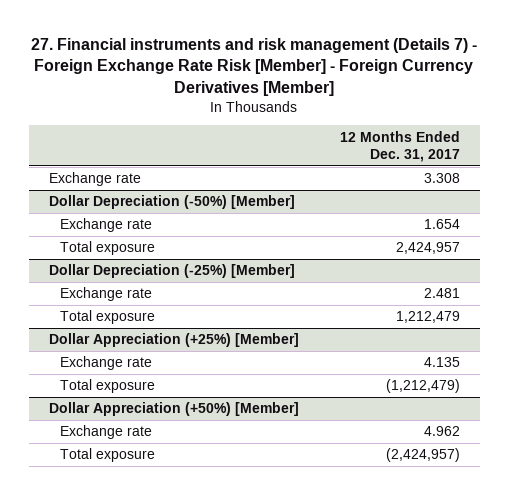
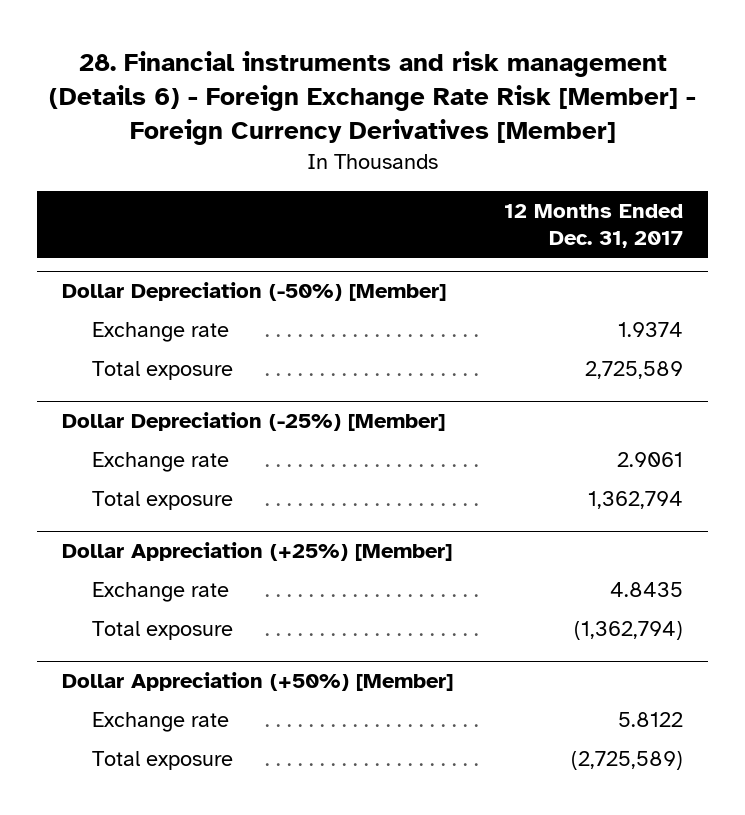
[31,38,478,96] 27. Financial instruments and risk management (Details 7) - Foreign Exchange Rate Risk [Member] - Foreign Currency Derivatives [Member] -> [48,50,696,146] 28. Financial instruments and risk management (Details 6) - Foreign Exchange Rate Risk [Member] - Foreign Currency Derivatives [Member]
[48,172,141,187] Exchange rate -> none
[423,219,460,230] 1.654 -> [617,322,683,338] 1.9374
[395,242,460,255] 2,424,957 -> [584,361,683,380] 2,725,589
[423,288,460,299] 2.481 -> [616,452,683,468] 2.9061
[395,311,460,324] 1,212,479 -> [587,491,683,510] 1,362,794
[423,357,460,368] 4.135 -> [609,582,683,598] 4.8435
[385,379,460,394] (1,212,479) -> [573,621,683,641] (1,362,794)
[423,426,460,437] 4.962 -> [617,712,683,728] 5.8122
[385,448,460,463] (2,424,957) -> [570,751,683,771] (2,725,589)

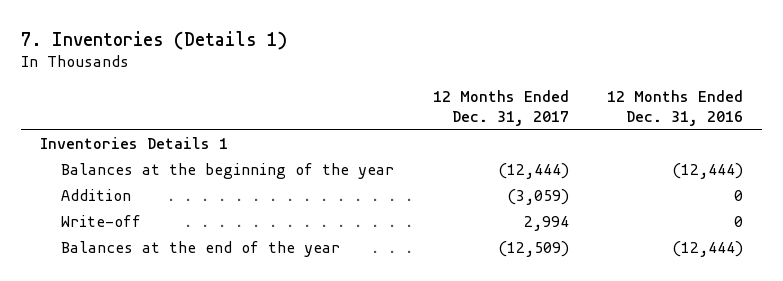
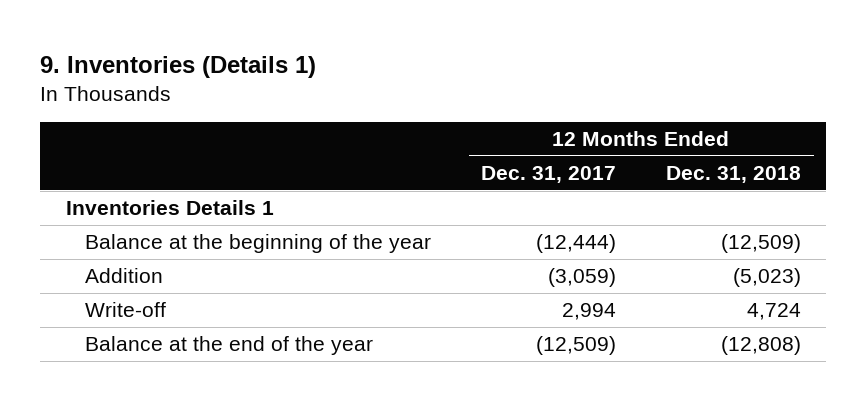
[20,30,287,50] 7. Inventories (Details 1) -> [40,55,317,78] 9. Inventories (Details 1)
[607,90,744,126] 12 Months Ended Dec. 31, 2016 -> none
none -> [666,166,802,184] Dec. 31, 2018
[61,162,395,179] Balances at the beginning of the year -> [84,234,431,254] Balance at the beginning of the year
[61,240,341,257] Balances at the end of the year -> [84,336,373,356] Balance at the end of the year

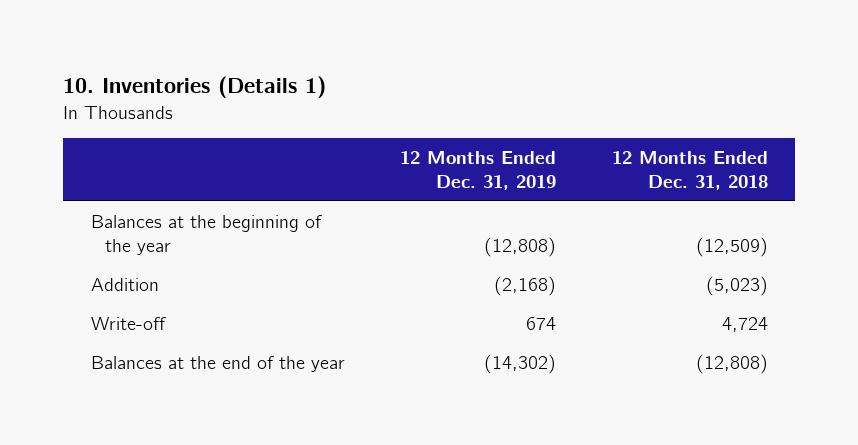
[40,55,317,78] 9. Inventories (Details 1) -> [63,75,327,98] 10. Inventories (Details 1)
[481,166,617,184] Dec. 31, 2017 -> none
none -> [400,151,557,190] 12 Months Ended Dec. 31, 2019
[65,200,274,216] Inventories Details 1 -> none
[84,234,431,254] Balance at the beginning of the year -> [90,215,322,256] Balances at the beginning of the year
[84,336,373,356] Balance at the end of the year -> [90,356,345,373] Balances at the end of the year

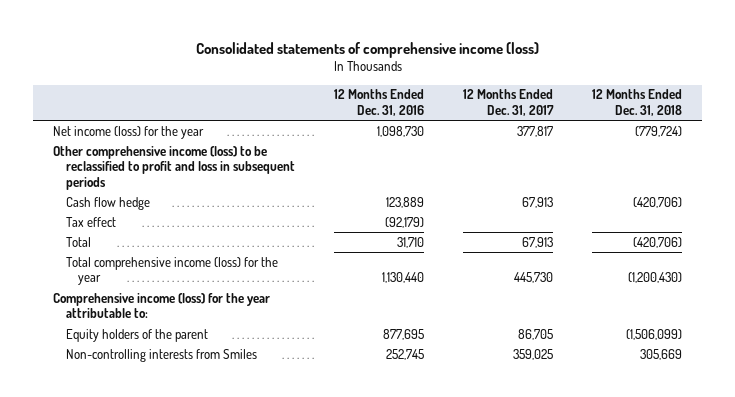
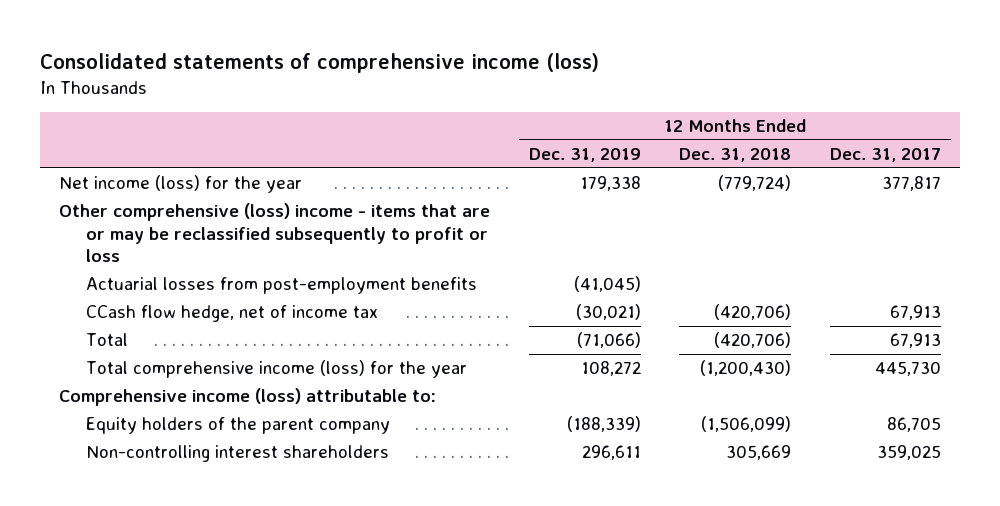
[333,89,424,116] 12 Months Ended Dec. 31, 2016 -> none
none -> [528,148,641,163] Dec. 31, 2019
[65,216,116,227] Tax effect -> none
[53,145,295,191] Other comprehensive income (loss) to be reclassified to profit and loss in subsequent periods -> [58,203,490,263] Other comprehensive (loss) income - items that are or may be reclassified subsequently to profit or loss
none -> [86,277,478,295] Actuarial losses from post-employment benefits
[65,196,150,210] Cash flow hedge -> [86,305,379,323] CCash flow hedge, net of income tax
[53,292,271,319] Comprehensive income (loss) for the year attributable to: -> [58,388,436,407] Comprehensive income (loss) attributable to:
[65,328,208,342] Equity holders of the parent -> [86,417,391,435] Equity holders of the parent company
[65,348,257,362] Non-controlling interests from Smiles -> [86,445,390,463] Non-controlling interest shareholders

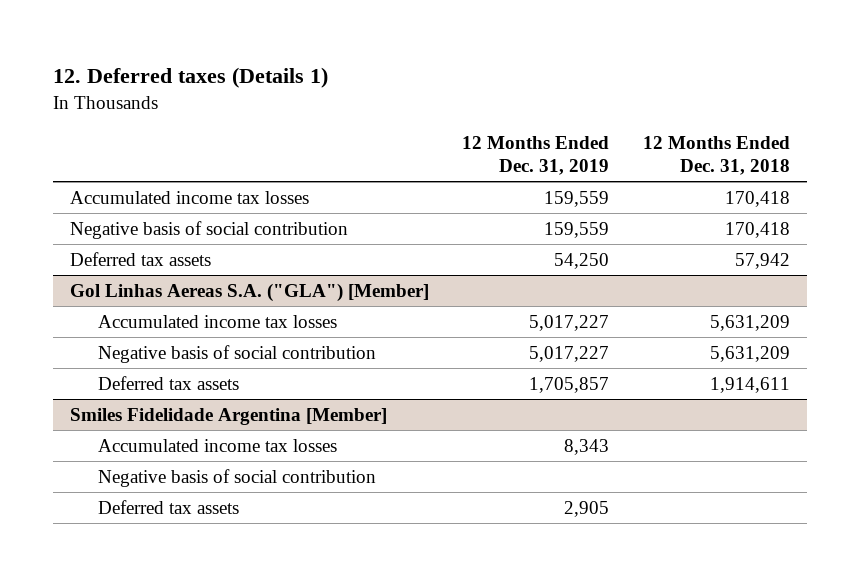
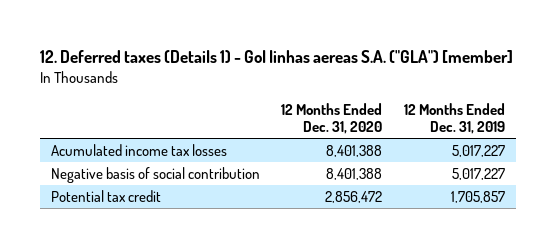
[52,66,328,88] 12. Deferred taxes (Details 1) -> [40,49,514,63] 12. Deferred taxes (Details 1) - Gol linhas aereas S.A. ("GLA") [member]
[642,136,790,176] 12 Months Ended Dec. 31, 2018 -> none
none -> [281,102,383,134] 12 Months Ended Dec. 31, 2020
[69,220,348,239] Negative basis of social contribution -> none
[69,251,211,266] Deferred tax assets -> none
[69,282,429,302] Gol Linhas Aereas S.A. ("GLA") [Member] -> none
[97,314,337,328] Accumulated income tax losses -> none
[69,190,309,204] Accumulated income tax losses -> [50,144,227,157] Acumulated income tax losses
[544,190,610,207] 159,559 -> [452,145,506,158] 5,017,227
[69,407,387,425] Smiles Fidelidade Argentina [Member] -> none
[97,438,337,452] Accumulated income tax losses -> none
[97,468,376,487] Negative basis of social contribution -> none
[97,499,239,514] Deferred tax assets -> none
[97,375,239,390] Deferred tax assets -> [50,190,161,203] Potential tax credit

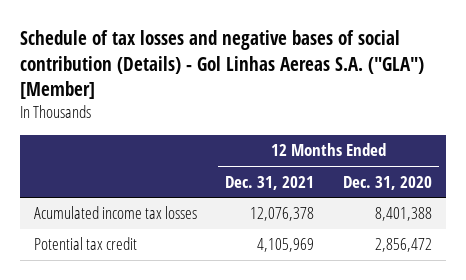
[40,49,514,63] 12. Deferred taxes (Details 1) - Gol linhas aereas S.A. ("GLA") [member] -> [19,30,424,100] Schedule of tax losses and negative bases of social contribution (Details) - Gol Linhas Aereas S.A. ("GLA") [Member]
[404,102,506,134] 12 Months Ended Dec. 31, 2019 -> none
none -> [225,175,315,190] Dec. 31, 2021
[50,167,260,184] Negative basis of social contribution -> none

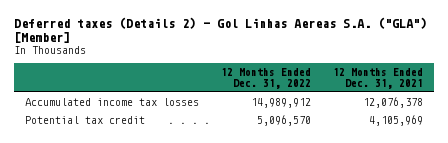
[19,30,424,100] Schedule of tax losses and negative bases of social contribution (Details) - Gol Linhas Aereas S.A. ("GLA") [Member] -> [13,16,427,43] Deferred taxes (Details 2) - Gol Linhas Aereas S.A. ("GLA") [Member]
[342,175,432,190] Dec. 31, 2020 -> none
none -> [220,68,311,90] 12 Months Ended Dec. 31, 2022
[34,206,198,220] Acumulated income tax losses -> [24,98,199,107] Accumulated income tax losses

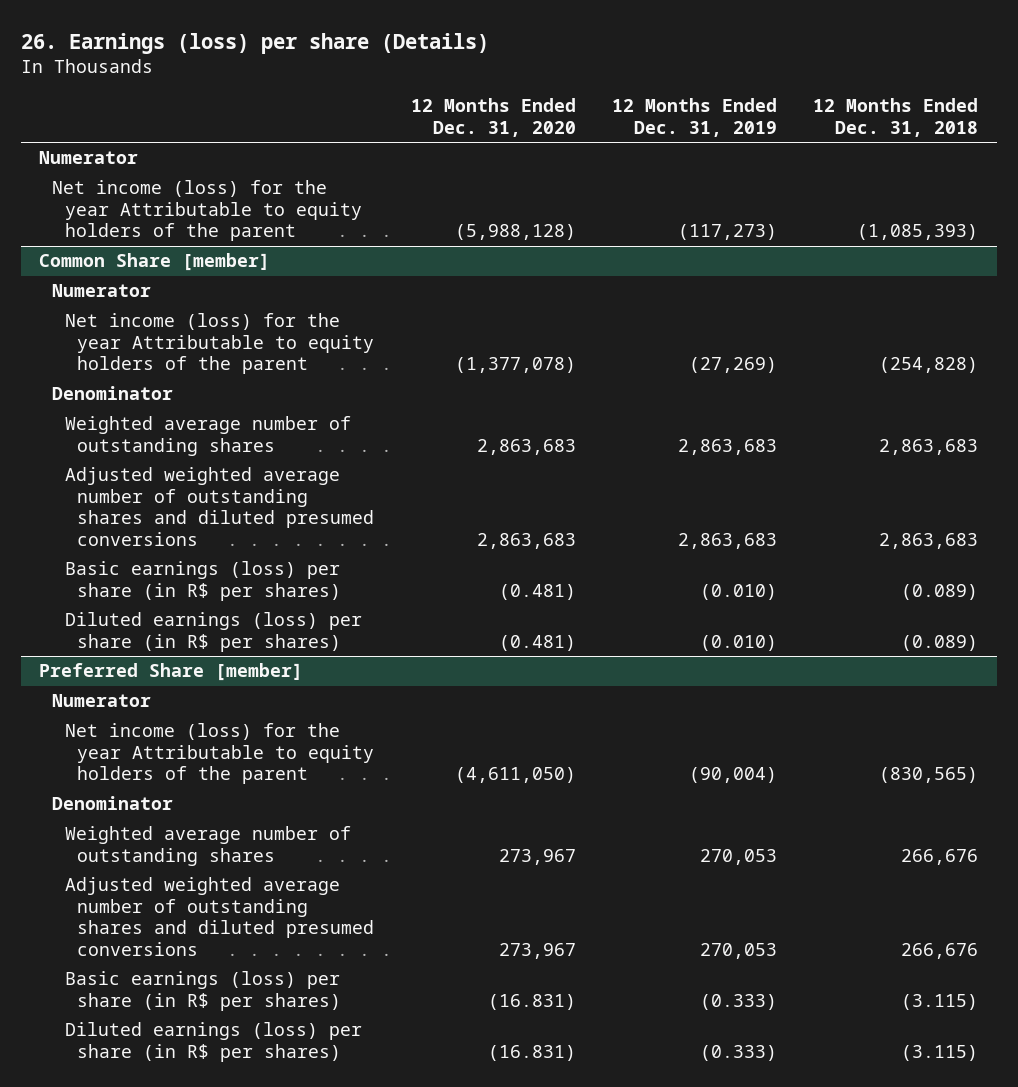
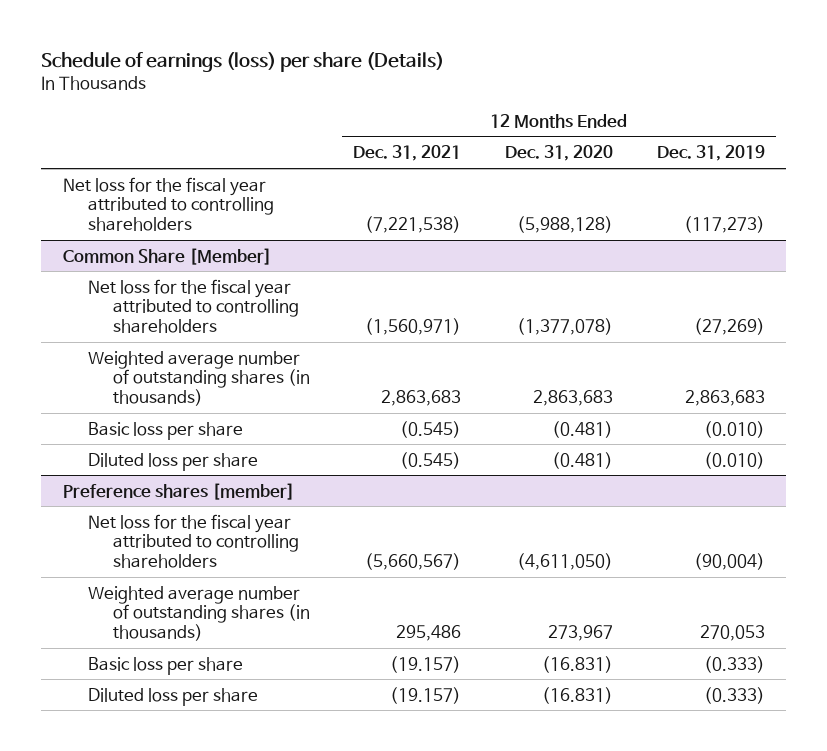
[21,32,490,54] 26. Earnings (loss) per share (Details) -> [40,51,444,72] Schedule of earnings (loss) per share (Details)
[813,98,979,137] 12 Months Ended Dec. 31, 2018 -> none
none -> [353,145,462,162] Dec. 31, 2021
[39,151,139,165] Numerator -> none
[52,284,152,298] Numerator -> none
[52,386,174,401] Denominator -> none
[64,467,375,546] Adjusted weighted average number of outstanding shares and diluted presumed conversions -> none
[52,694,152,708] Numerator -> none
[52,796,174,811] Denominator -> none
[64,877,375,956] Adjusted weighted average number of outstanding shares and diluted presumed conversions -> none
[52,180,362,242] Net income (loss) for the year Attributable to equity holders of the parent -> [62,176,274,232] Net loss for the fiscal year attributed to controlling shareholders
[39,253,271,272] Common Share [member] -> [62,247,272,265] Common Share [Member]
[64,313,375,375] Net income (loss) for the year Attributable to equity holders of the parent -> [87,278,299,334] Net loss for the fiscal year attributed to controlling shareholders
[64,416,351,456] Weighted average number of outstanding shares -> [87,350,310,407] Weighted average number of outstanding shares (in thousands)
[64,561,342,601] Basic earnings (loss) per share (in R$ per shares) -> [87,421,243,440] Basic loss per share
[64,612,362,652] Diluted earnings (loss) per share (in R$ per shares) -> [87,452,258,471] Diluted loss per share
[39,663,304,682] Preferred Share [member] -> [62,482,295,500] Preference shares [member]
[64,723,375,785] Net income (loss) for the year Attributable to equity holders of the parent -> [87,513,299,569] Net loss for the fiscal year attributed to controlling shareholders
[64,826,351,866] Weighted average number of outstanding shares -> [87,585,310,642] Weighted average number of outstanding shares (in thousands)
[64,971,342,1011] Basic earnings (loss) per share (in R$ per shares) -> [87,656,243,675] Basic loss per share
[64,1022,362,1062] Diluted earnings (loss) per share (in R$ per shares) -> [87,687,258,706] Diluted loss per share

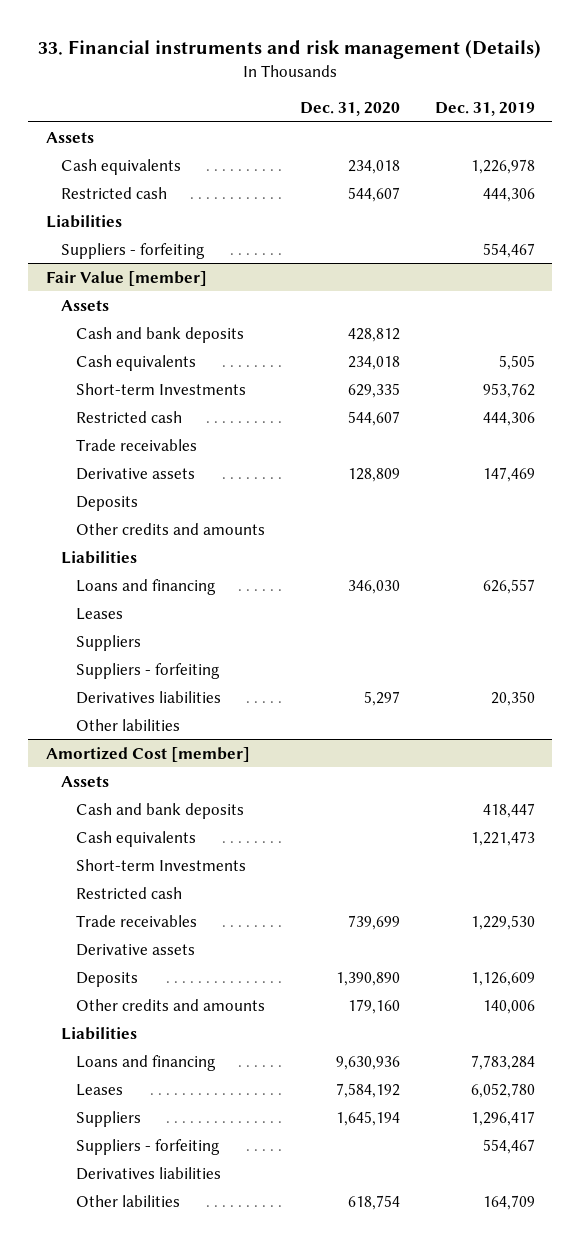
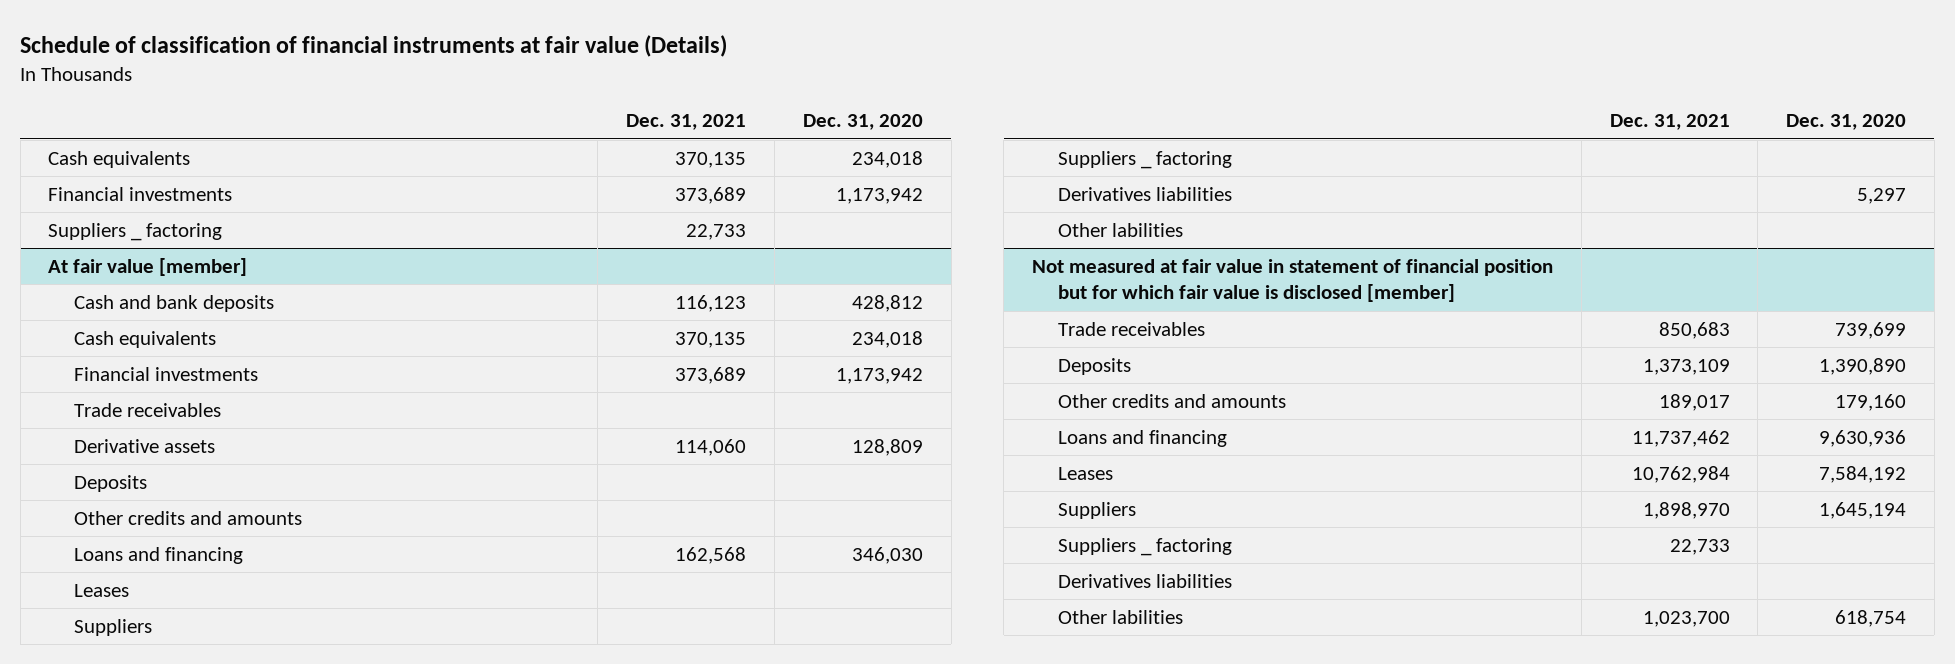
[38,40,542,60] 33. Financial instruments and risk management (Details) -> [20,34,728,57] Schedule of classification of financial instruments at fair value (Details)
[434,102,535,117] Dec. 31, 2019 -> none
none -> [626,114,747,131] Dec. 31, 2021
[45,131,94,143] Assets -> none
[60,186,167,199] Restricted cash -> none
[45,214,122,228] Liabilities -> none
[60,299,109,311] Assets -> none
none -> [48,187,233,202] Financial investments
[60,242,205,259] Suppliers - forfeiting -> [48,223,223,242] Suppliers _ factoring
[45,270,207,286] Fair Value [member] -> [48,258,248,277] At fair value [member]
[75,410,182,423] Restricted cash -> none
[75,382,246,395] Short-term Investments -> [74,367,259,382] Financial investments
[347,382,400,398] 629,335 -> [835,368,923,385] 1,173,942
[60,550,137,564] Liabilities -> none
[75,662,220,679] Suppliers - forfeiting -> [1057,151,1232,170] Suppliers _ factoring
[60,775,109,787] Assets -> none
[75,802,244,819] Cash and bank deposits -> none
[75,830,196,847] Cash equivalents -> none
[75,858,246,871] Short-term Investments -> none
[75,886,182,899] Restricted cash -> none
[45,746,250,762] Amortized Cost [member] -> [1031,259,1553,303] Not measured at fair value in statement of financial position but for which fair value is disclosed [member]
[75,943,195,956] Derivative assets -> none
[60,1026,137,1040] Liabilities -> none
[75,1138,220,1155] Suppliers - forfeiting -> [1057,538,1232,557] Suppliers _ factoring

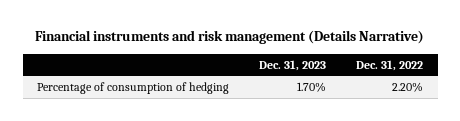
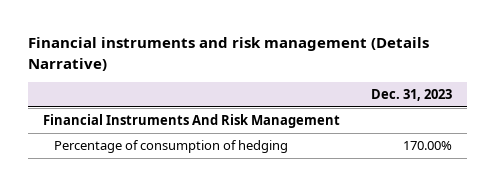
[355,59,423,71] Dec. 31, 2022 -> none
none -> [43,114,341,129] Financial Instruments And Risk Management
[297,81,327,92] 1.70% -> [402,141,452,151] 170.00%

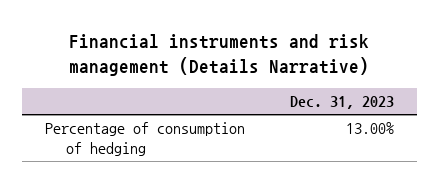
[43,114,341,129] Financial Instruments And Risk Management -> none
[402,141,452,151] 170.00% -> [346,122,395,135] 13.00%

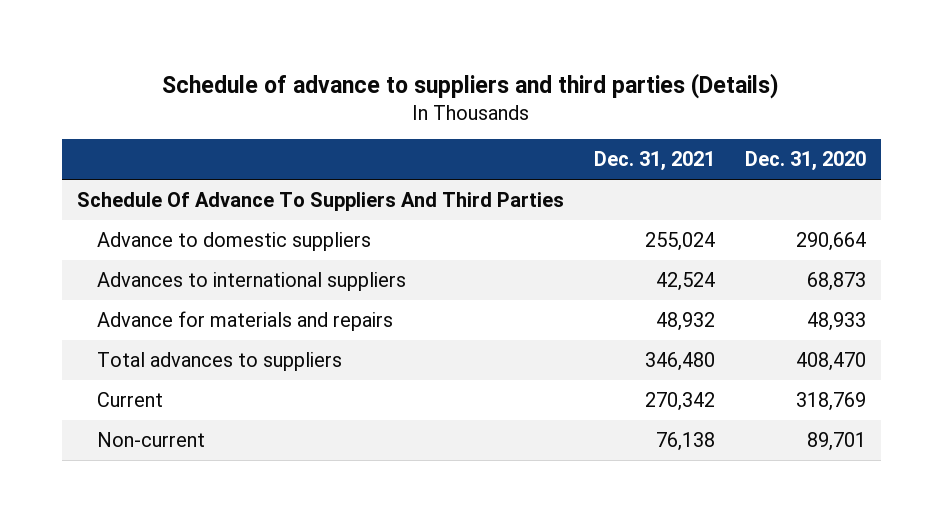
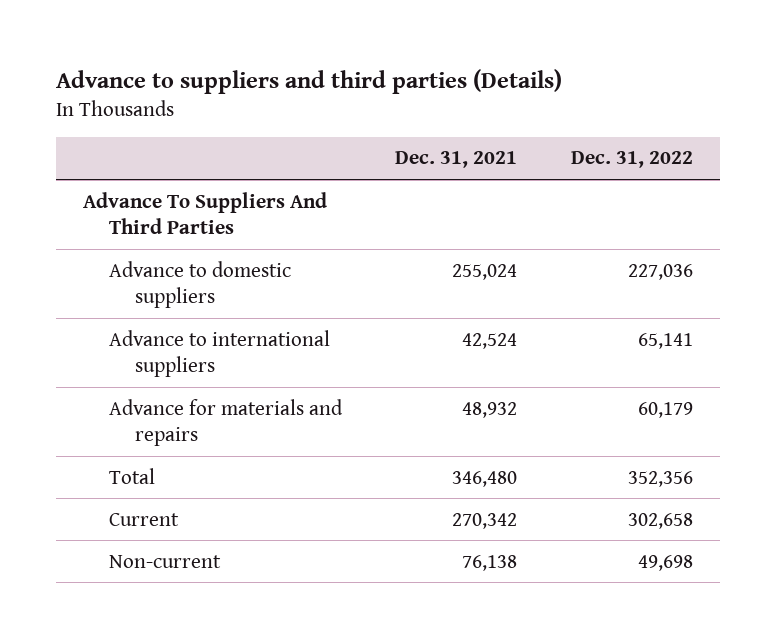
[162,72,780,99] Schedule of advance to suppliers and third parties (Details) -> [56,69,563,95] Advance to suppliers and third parties (Details)
[744,151,866,172] Dec. 31, 2020 -> none
none -> [571,151,694,169] Dec. 31, 2022
[76,191,564,211] Schedule Of Advance To Suppliers And Third Parties -> [82,191,327,234] Advance To Suppliers And Third Parties
[97,271,407,291] Advances to international suppliers -> [108,329,330,377] Advance to international suppliers
[97,351,343,371] Total advances to suppliers -> [108,467,155,484] Total

